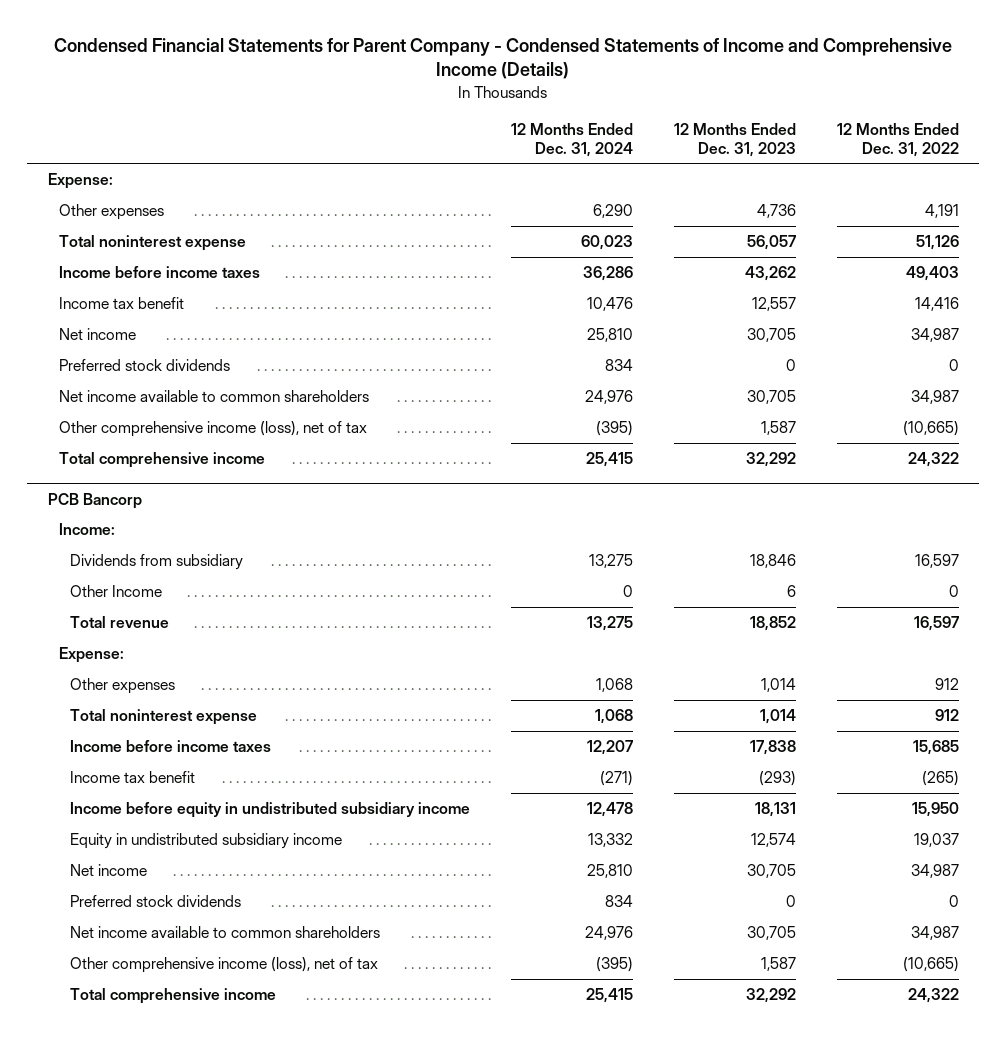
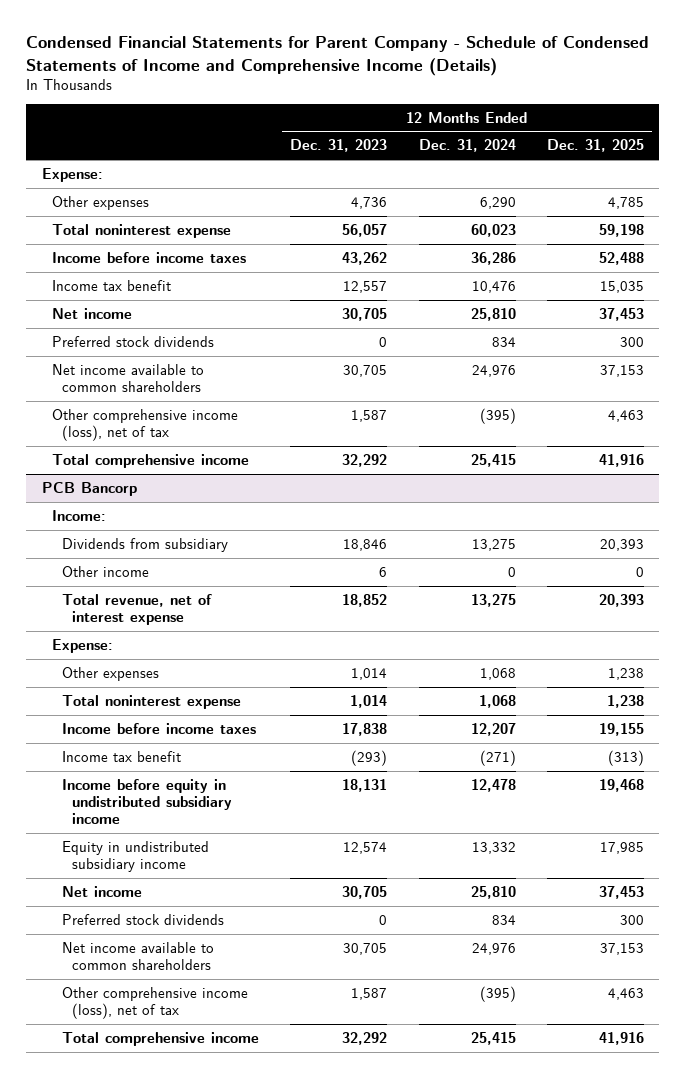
[54,37,953,80] Condensed Financial Statements for Parent Company - Condensed Statements of Income and Comprehensive Income (Details) -> [26,36,650,76] Condensed Financial Statements for Parent Company - Schedule of Condensed Statements of Income and Comprehensive Income (Details)
[836,122,959,157] 12 Months Ended Dec. 31, 2022 -> none
none -> [546,139,644,153] Dec. 31, 2025
[70,585,163,598] Other Income -> [62,565,150,577] Other income
[70,616,170,629] Total revenue -> [62,593,213,626] Total revenue, net of interest expense

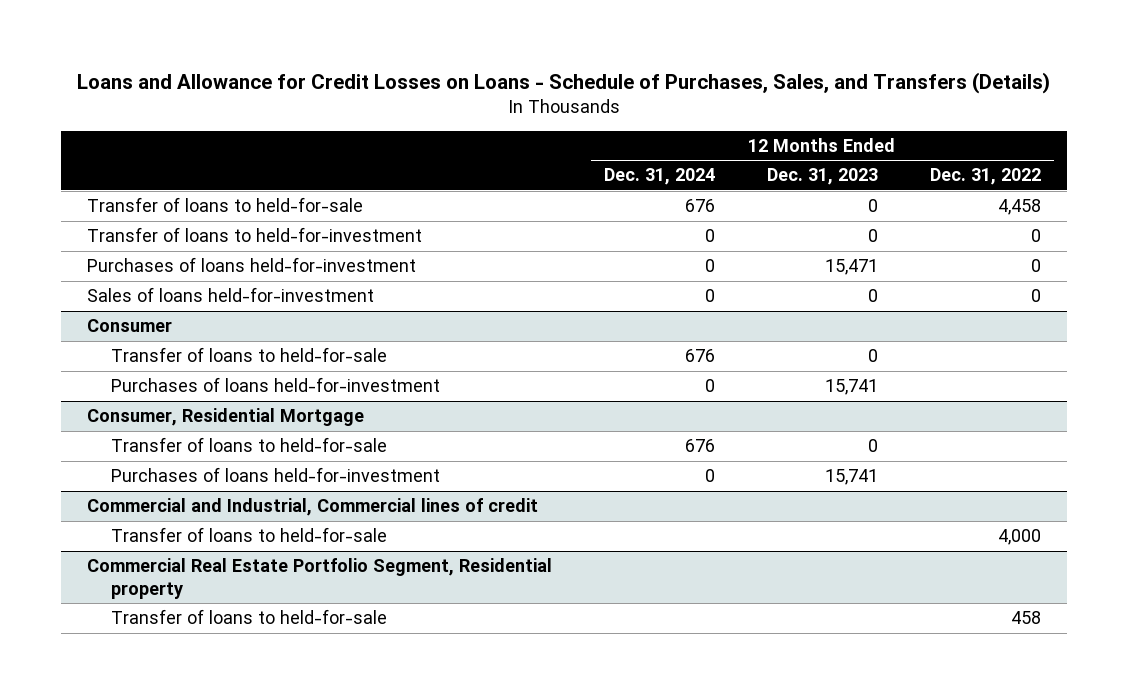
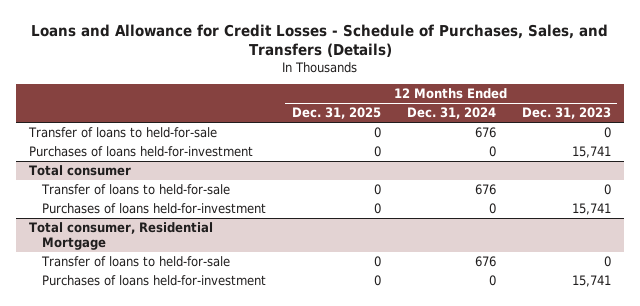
[77,71,1051,94] Loans and Allowance for Credit Losses on Loans - Schedule of Purchases, Sales, and Transfers (Details) -> [31,23,609,57] Loans and Allowance for Credit Losses - Schedule of Purchases, Sales, and Transfers (Details)
[929,168,1041,186] Dec. 31, 2022 -> none
none -> [291,107,381,120] Dec. 31, 2025
[87,227,423,243] Transfer of loans to held-for-investment -> none
[87,287,375,303] Sales of loans held-for-investment -> none
[824,259,878,276] 15,471 -> [571,146,611,159] 15,741
[87,319,173,333] Consumer -> [29,165,132,177] Total consumer
[87,408,365,427] Consumer, Residential Mortgage -> [29,222,214,250] Total consumer, Residential Mortgage
[87,498,539,517] Commercial and Industrial, Commercial lines of credit -> none
[110,527,387,543] Transfer of loans to held-for-sale -> none
[87,558,553,599] Commercial Real Estate Portfolio Segment, Residential property -> none
[110,609,387,625] Transfer of loans to held-for-sale -> none

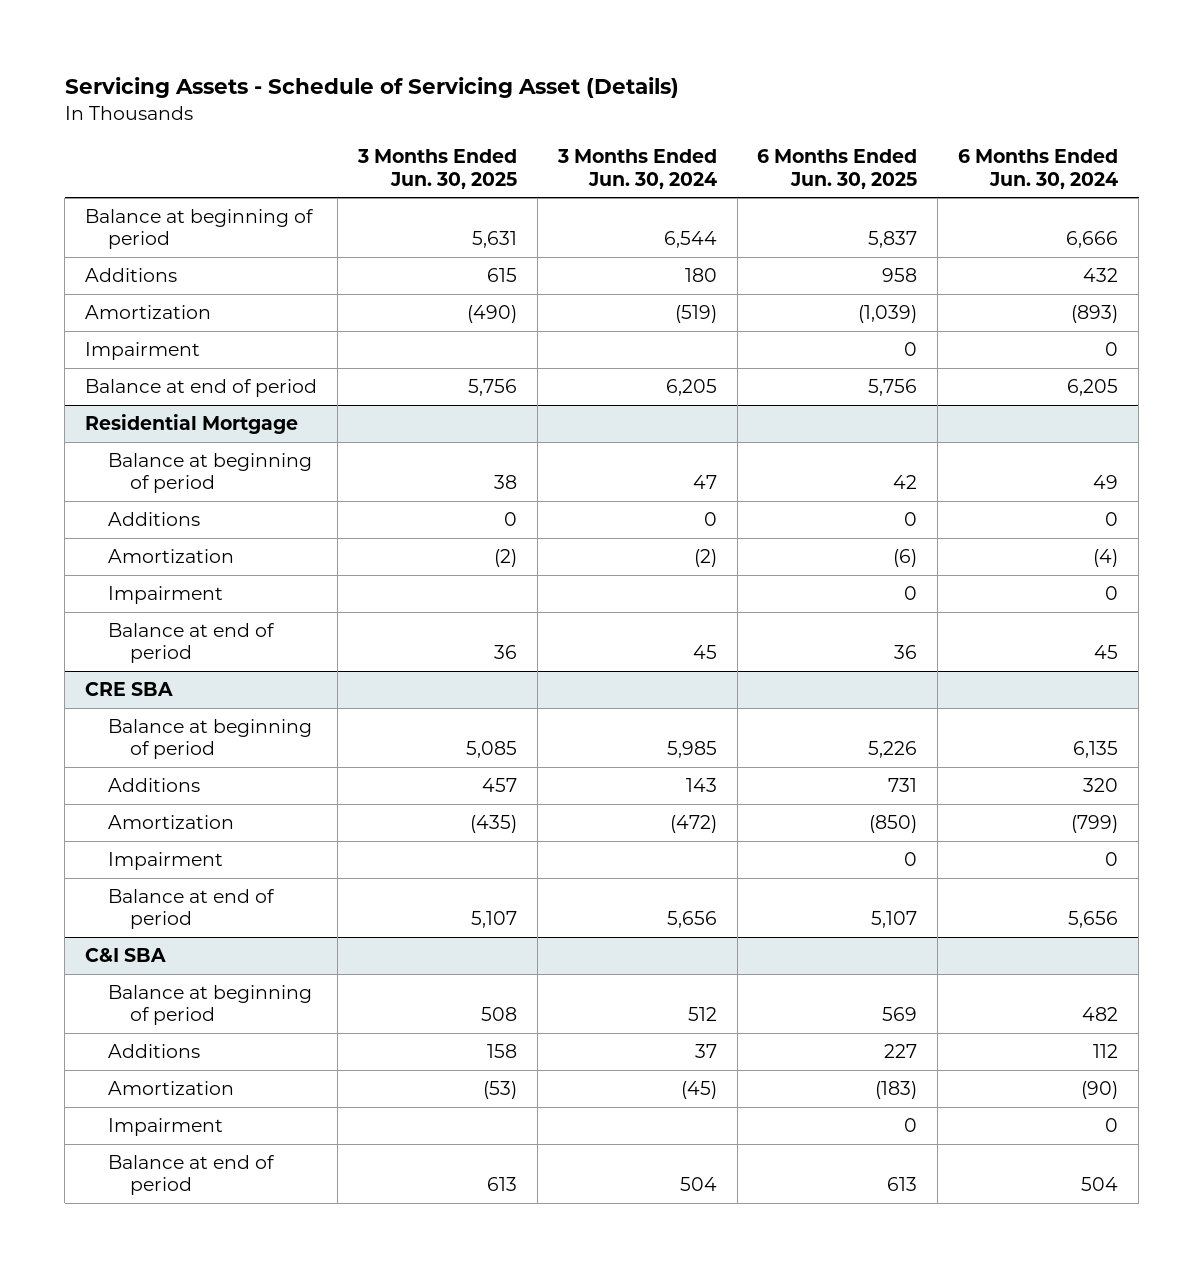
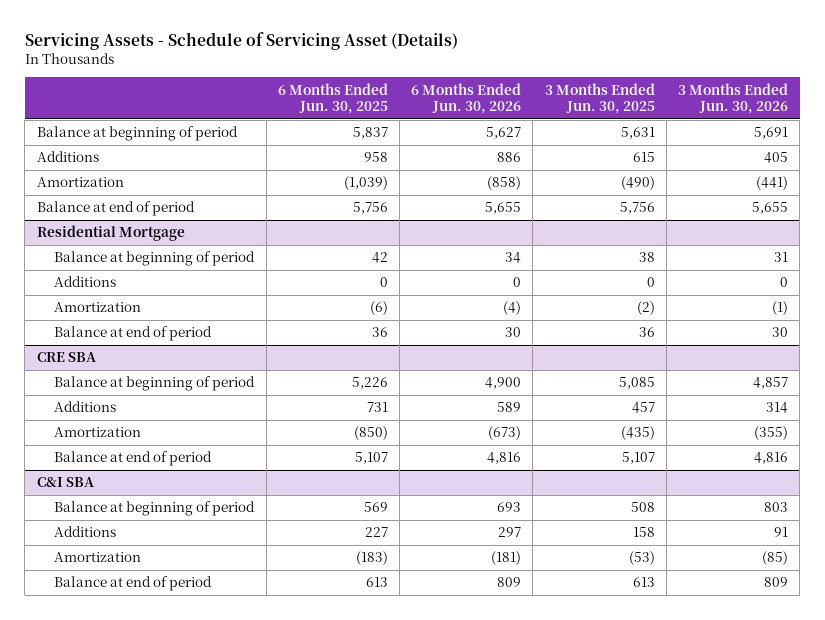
[556,149,717,189] 3 Months Ended Jun. 30, 2024 -> none
[958,149,1119,189] 6 Months Ended Jun. 30, 2024 -> none
none -> [411,82,522,115] 6 Months Ended Jun. 30, 2026
none -> [678,82,789,115] 3 Months Ended Jun. 30, 2026
[85,341,201,360] Impairment -> none
[107,585,223,604] Impairment -> none
[107,851,223,870] Impairment -> none
[107,1117,223,1136] Impairment -> none

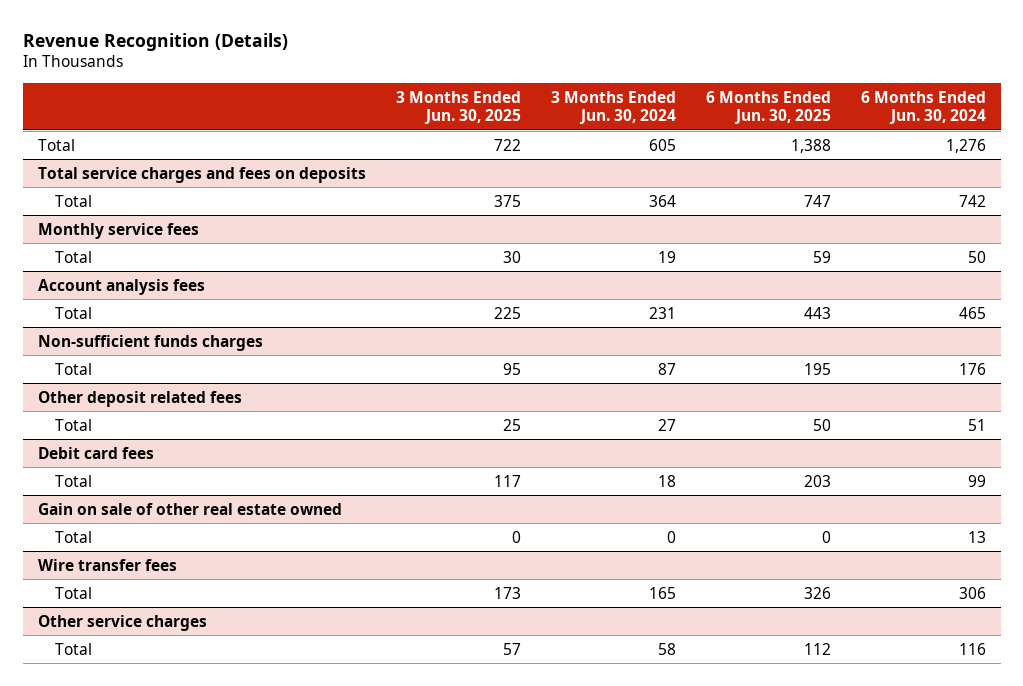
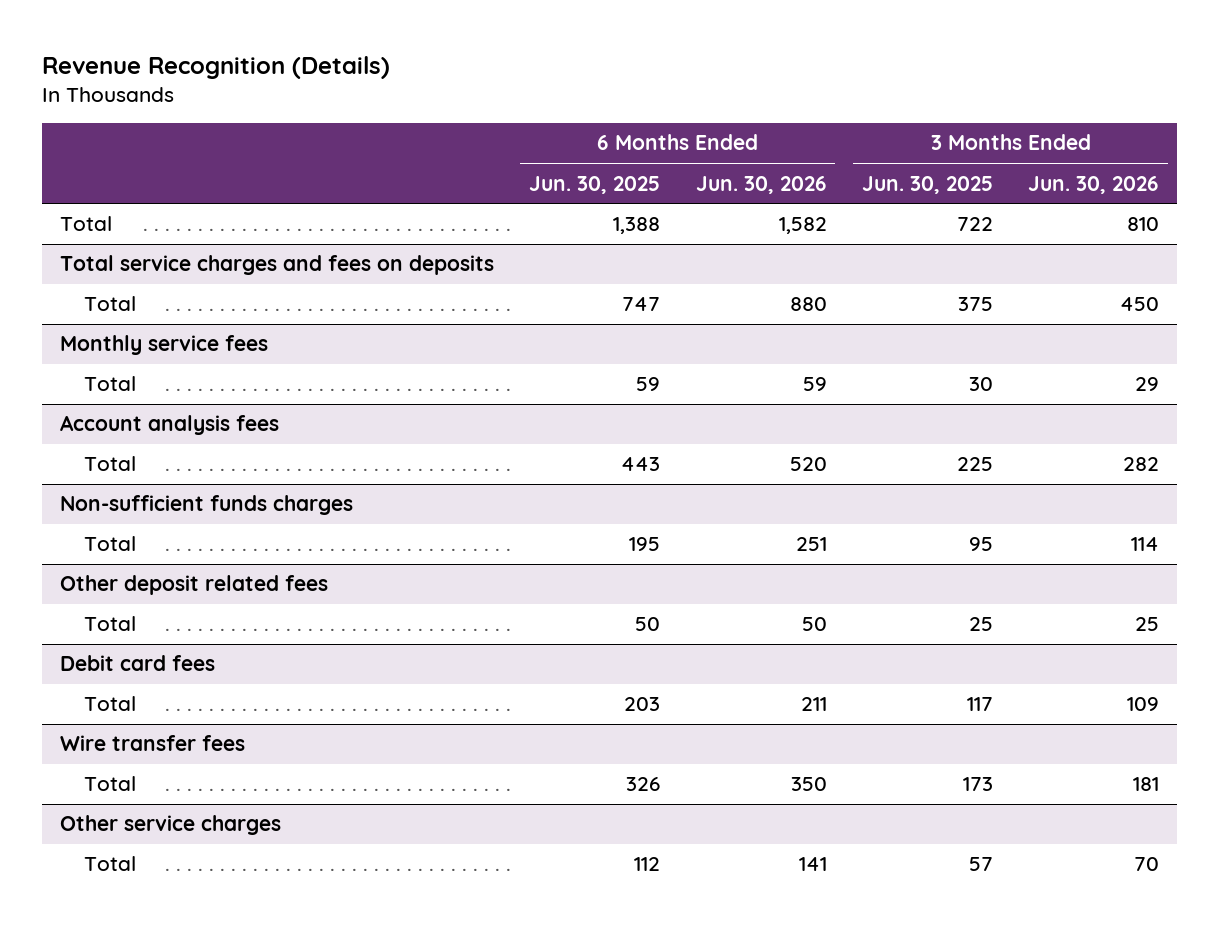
[550,90,676,125] 3 Months Ended Jun. 30, 2024 -> none
[860,90,986,125] 6 Months Ended Jun. 30, 2024 -> none
none -> [695,175,827,194] Jun. 30, 2026
none -> [1028,175,1160,194] Jun. 30, 2026
[37,502,342,515] Gain on sale of other real estate owned -> none
[55,530,93,543] Total -> none

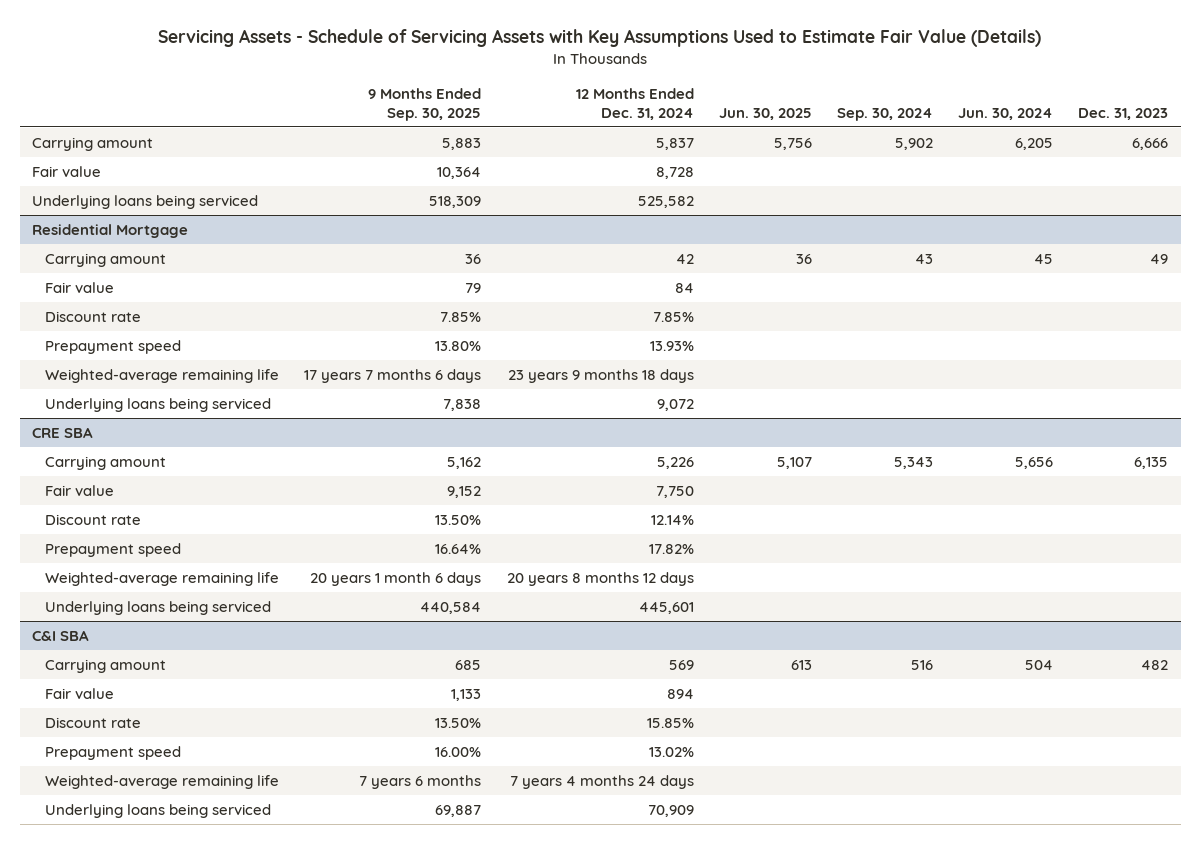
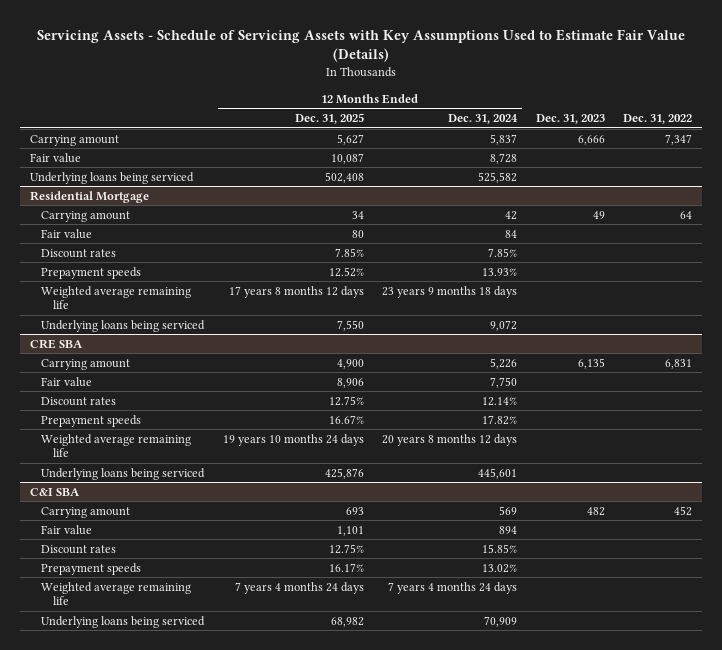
[368,88,482,121] 9 Months Ended Sep. 30, 2025 -> none
[718,107,812,120] Jun. 30, 2025 -> none
[837,107,934,121] Sep. 30, 2024 -> none
[958,107,1054,120] Jun. 30, 2024 -> none
none -> [294,112,364,124] Dec. 31, 2025
none -> [623,113,693,124] Dec. 31, 2022
[45,311,142,323] Discount rate -> [41,248,117,258] Discount rates
[45,340,182,355] Prepayment speed -> [41,266,142,279] Prepayment speeds
[45,369,280,384] Weighted-average remaining life -> [41,285,192,310] Weighted average remaining life
[45,514,142,526] Discount rate -> [41,396,117,406] Discount rates
[45,543,182,558] Prepayment speed -> [41,414,142,427] Prepayment speeds
[45,572,280,587] Weighted-average remaining life -> [41,433,192,458] Weighted average remaining life
[45,717,142,729] Discount rate -> [41,544,117,554] Discount rates
[45,746,182,761] Prepayment speed -> [41,562,142,575] Prepayment speeds
[45,775,280,790] Weighted-average remaining life -> [41,581,192,606] Weighted average remaining life

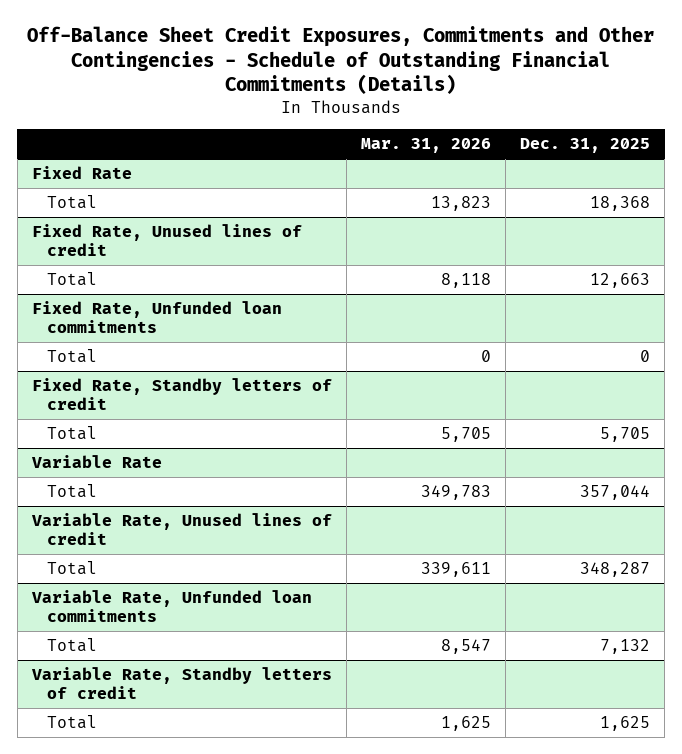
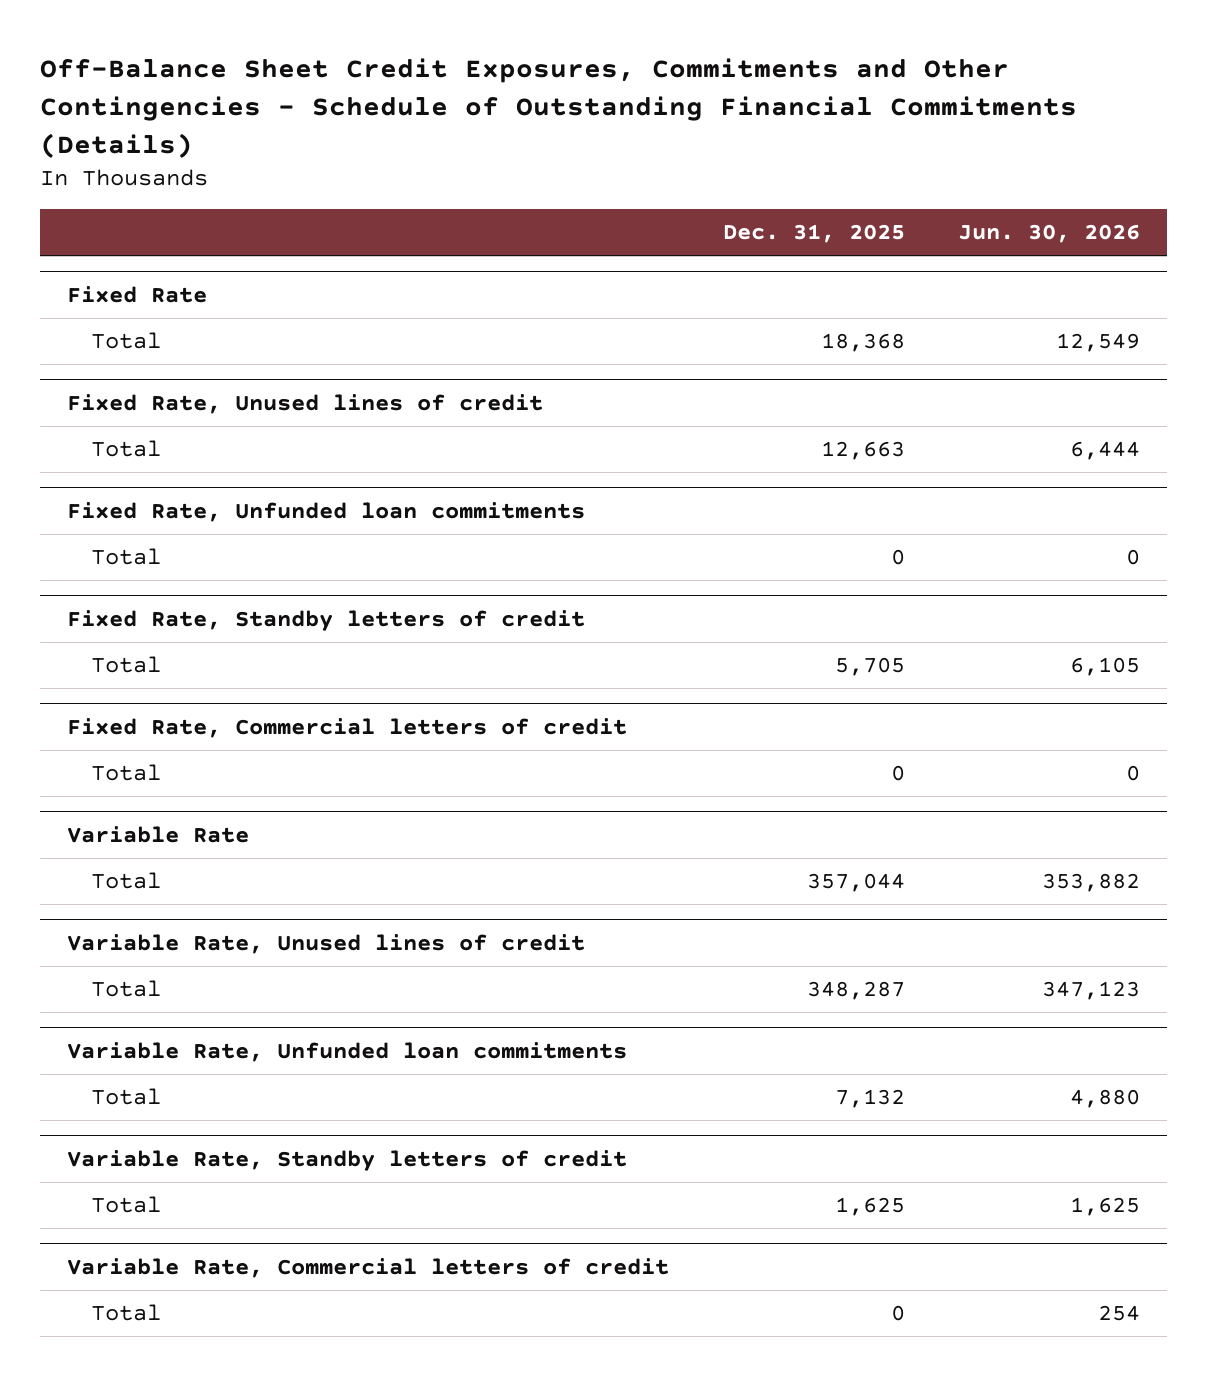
[360,138,491,154] Mar. 31, 2026 -> none
none -> [958,224,1141,244] Jun. 30, 2026
none -> [66,717,627,738] Fixed Rate, Commercial letters of credit
none -> [91,764,162,782] Total
none -> [66,1257,669,1278] Variable Rate, Commercial letters of credit
none -> [91,1304,162,1322] Total

